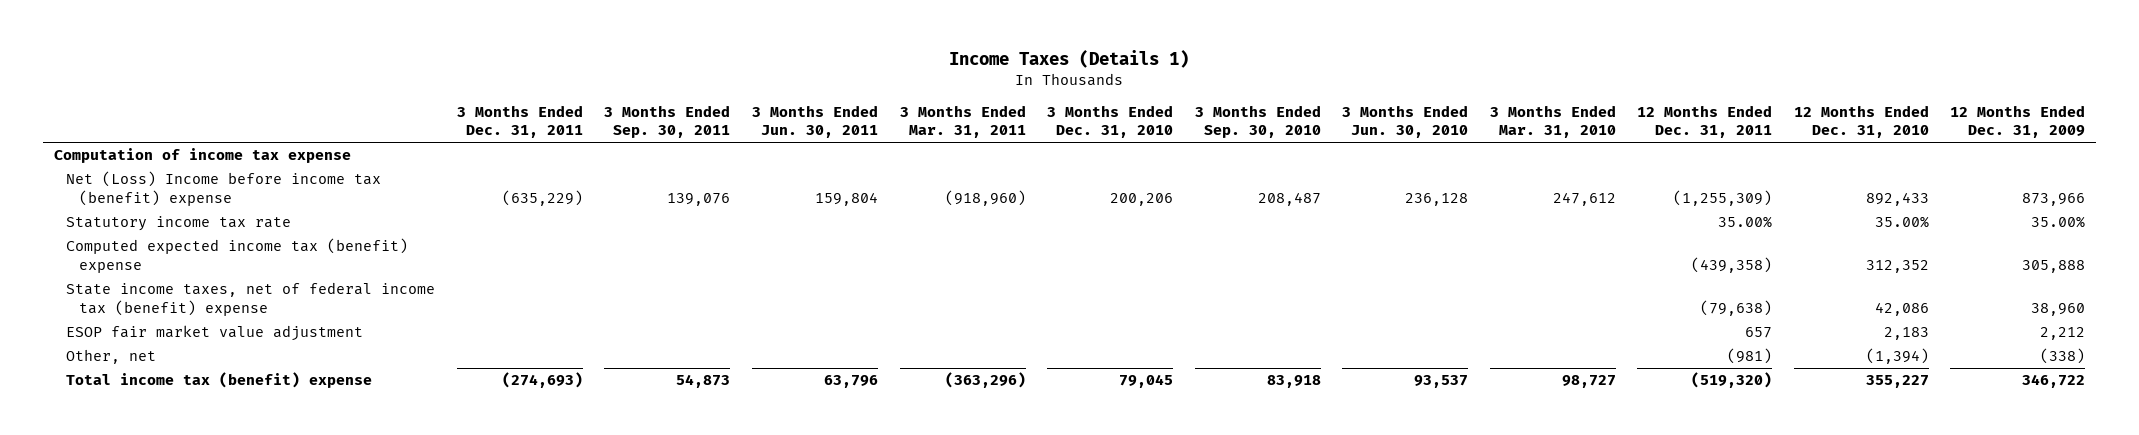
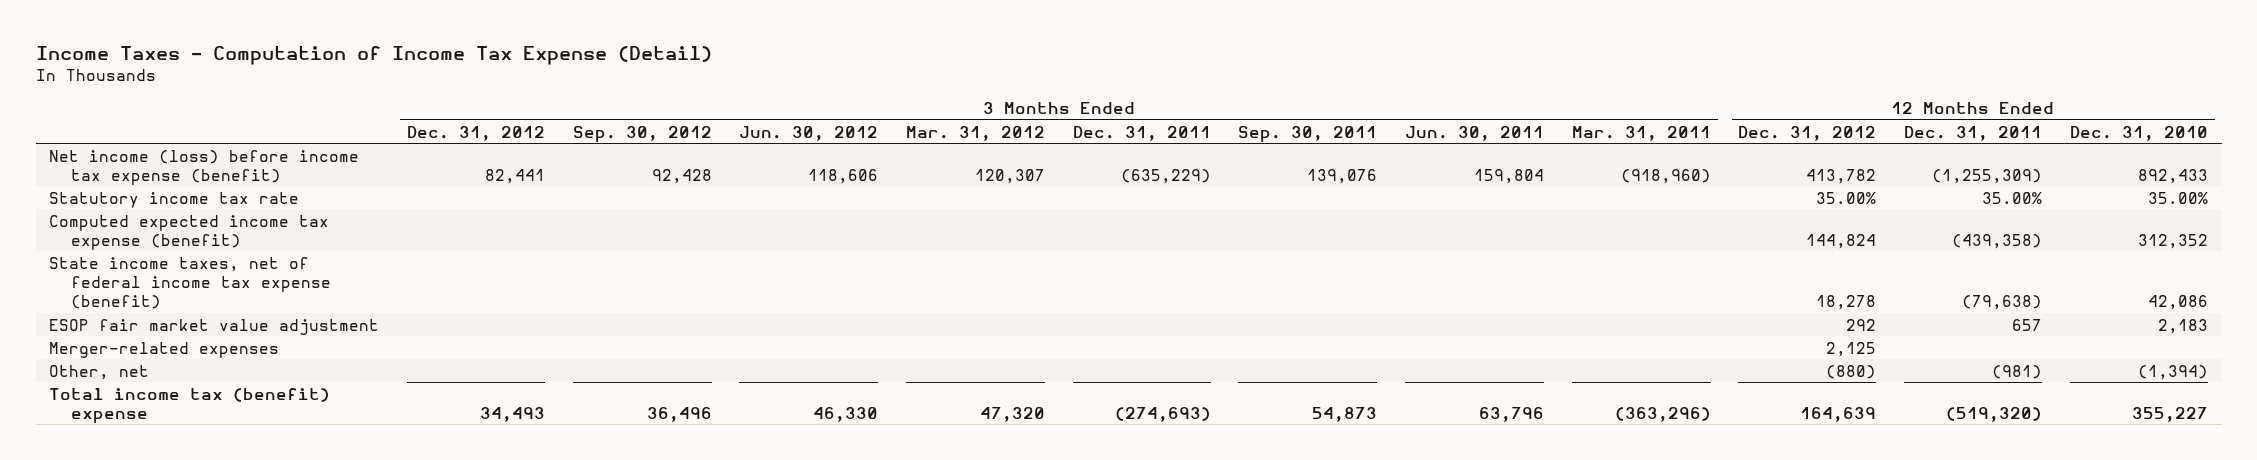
[949,50,1190,69] Income Taxes (Details 1) -> [35,45,712,65] Income Taxes - Computation of Income Tax Expense (Detail)
[1047,104,1174,139] 3 Months Ended Dec. 31, 2010 -> none
[1194,104,1321,139] 3 Months Ended Sep. 30, 2010 -> none
[1342,104,1469,139] 3 Months Ended Jun. 30, 2010 -> none
[1489,104,1616,139] 3 Months Ended Mar. 31, 2010 -> none
[1950,104,2086,139] 12 Months Ended Dec. 31, 2009 -> none
none -> [407,125,546,141] Dec. 31, 2012
none -> [572,125,712,142] Sep. 30, 2012
none -> [739,125,879,141] Jun. 30, 2012
none -> [906,125,1046,141] Mar. 31, 2012
none -> [1738,125,1877,141] Dec. 31, 2012
[53,148,351,164] Computation of income tax expense -> none
[66,171,382,206] Net (Loss) Income before income tax (benefit) expense -> [49,149,360,185] Net income (loss) before income tax expense (benefit)
[66,238,409,273] Computed expected income tax (benefit) expense -> [49,214,330,250] Computed expected income tax expense (benefit)
[66,282,436,316] State income taxes, net of federal income tax (benefit) expense -> [49,256,332,309] State income taxes, net of federal income tax expense (benefit)
none -> [49,341,280,358] Merger-related expenses

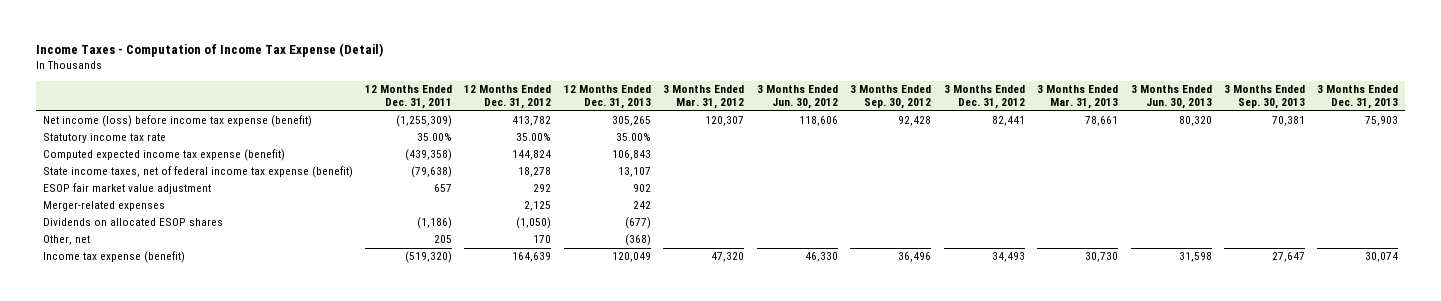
[1072,125,1211,141] Dec. 31, 2011 -> none
[1238,125,1378,142] Sep. 30, 2011 -> none
[1405,125,1545,141] Jun. 30, 2011 -> none
[1571,125,1711,141] Mar. 31, 2011 -> none
[2069,125,2208,141] Dec. 31, 2010 -> none
none -> [563,85,651,110] 12 Months Ended Dec. 31, 2013
none -> [1037,85,1119,110] 3 Months Ended Mar. 31, 2013
none -> [1130,85,1212,110] 3 Months Ended Jun. 30, 2013
none -> [1224,85,1306,110] 3 Months Ended Sep. 30, 2013
none -> [1317,85,1399,110] 3 Months Ended Dec. 31, 2013
none -> [42,218,223,227] Dividends on allocated ESOP shares
[1826,364,1877,379] (880) -> [533,235,552,244] 170
[1992,364,2043,379] (981) -> [433,235,452,244] 205
[49,387,331,423] Total income tax (benefit) expense -> [42,251,185,264] Income tax expense (benefit)

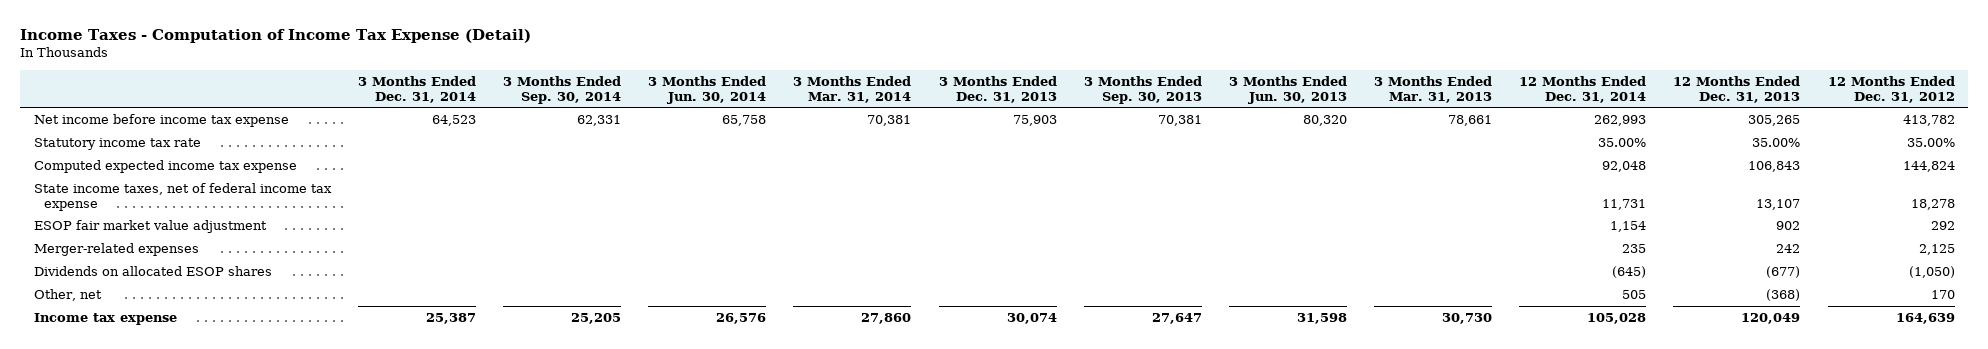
[364,85,452,110] 12 Months Ended Dec. 31, 2011 -> none
[663,85,745,110] 3 Months Ended Mar. 31, 2012 -> none
[756,85,838,110] 3 Months Ended Jun. 30, 2012 -> none
[850,85,932,110] 3 Months Ended Sep. 30, 2012 -> none
[943,85,1025,110] 3 Months Ended Dec. 31, 2012 -> none
none -> [357,76,476,103] 3 Months Ended Dec. 31, 2014
none -> [503,76,622,104] 3 Months Ended Sep. 30, 2014
none -> [648,76,767,104] 3 Months Ended Jun. 30, 2014
none -> [793,76,912,103] 3 Months Ended Mar. 31, 2014
none -> [1519,76,1647,103] 12 Months Ended Dec. 31, 2014
[42,115,312,128] Net income (loss) before income tax expense (benefit) -> [33,113,289,127] Net income before income tax expense
[42,149,285,162] Computed expected income tax expense (benefit) -> [33,159,297,173] Computed expected income tax expense
[42,166,353,179] State income taxes, net of federal income tax expense (benefit) -> [33,182,332,211] State income taxes, net of federal income tax expense
[42,251,185,264] Income tax expense (benefit) -> [33,312,177,325] Income tax expense

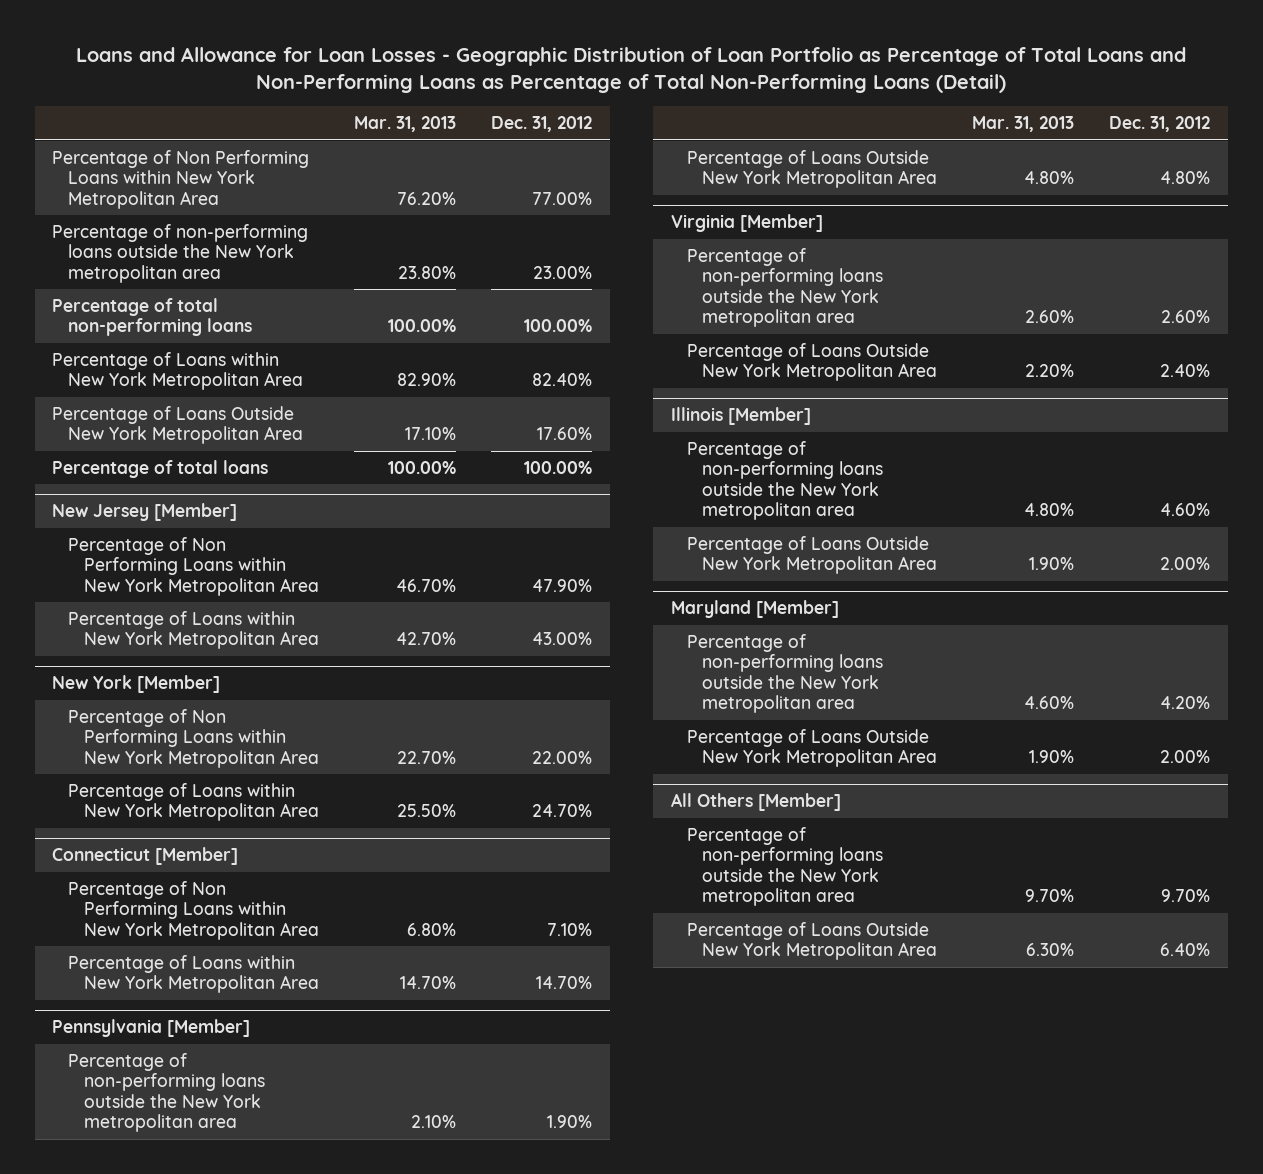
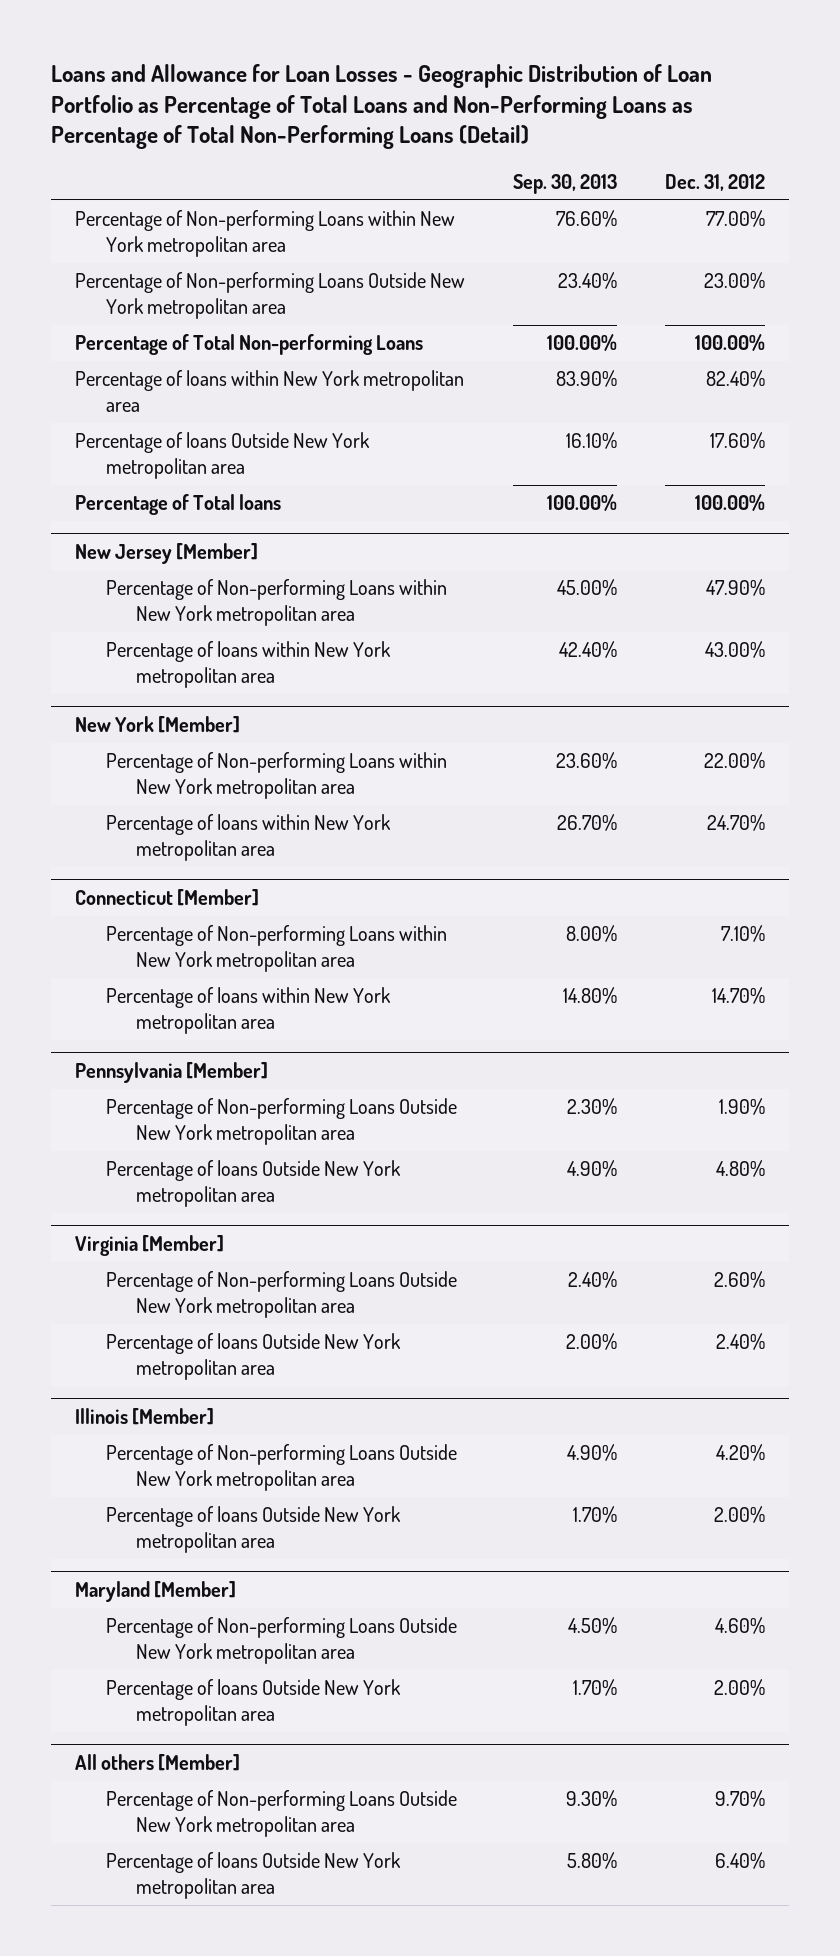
[354,116,457,133] Mar. 31, 2013 -> none
none -> [513,173,618,194] Sep. 30, 2013
[52,149,310,209] Percentage of Non Performing Loans within New York Metropolitan Area -> [75,210,456,258] Percentage of Non-performing Loans within New York metropolitan area
[52,223,309,283] Percentage of non-performing loans outside the New York metropolitan area -> [75,272,466,320] Percentage of Non-performing Loans Outside New York metropolitan area
[52,297,253,337] Percentage of total non-performing loans -> [75,334,424,356] Percentage of Total Non-performing Loans
[52,351,304,391] Percentage of Loans within New York Metropolitan Area -> [75,370,465,413] Percentage of loans within New York metropolitan area
[52,405,304,445] Percentage of Loans Outside New York Metropolitan Area -> [75,432,371,480] Percentage of loans Outside New York metropolitan area
[52,459,269,478] Percentage of total loans -> [75,494,282,516] Percentage of Total loans
[68,536,320,596] Percentage of Non Performing Loans within New York Metropolitan Area -> [105,579,447,627] Percentage of Non-performing Loans within New York metropolitan area
[68,610,320,650] Percentage of Loans within New York Metropolitan Area -> [105,641,391,689] Percentage of loans within New York metropolitan area
[68,708,320,768] Percentage of Non Performing Loans within New York Metropolitan Area -> [105,752,447,800] Percentage of Non-performing Loans within New York metropolitan area
[68,782,320,822] Percentage of Loans within New York Metropolitan Area -> [105,814,391,862] Percentage of loans within New York metropolitan area
[68,880,320,940] Percentage of Non Performing Loans within New York Metropolitan Area -> [105,925,447,973] Percentage of Non-performing Loans within New York metropolitan area
[68,954,320,994] Percentage of Loans within New York Metropolitan Area -> [105,987,391,1035] Percentage of loans within New York metropolitan area
[68,1052,266,1133] Percentage of non-performing loans outside the New York metropolitan area -> [105,1098,457,1146] Percentage of Non-performing Loans Outside New York metropolitan area
[686,149,938,189] Percentage of Loans Outside New York Metropolitan Area -> [105,1160,401,1208] Percentage of loans Outside New York metropolitan area
[686,247,884,328] Percentage of non-performing loans outside the New York metropolitan area -> [105,1271,457,1319] Percentage of Non-performing Loans Outside New York metropolitan area
[686,342,938,382] Percentage of Loans Outside New York Metropolitan Area -> [105,1333,401,1381] Percentage of loans Outside New York metropolitan area
[686,440,884,521] Percentage of non-performing loans outside the New York metropolitan area -> [105,1444,457,1492] Percentage of Non-performing Loans Outside New York metropolitan area
[1160,503,1211,517] 4.60% -> [715,1444,765,1462] 4.20%
[686,535,938,575] Percentage of Loans Outside New York Metropolitan Area -> [105,1506,401,1554] Percentage of loans Outside New York metropolitan area
[686,633,884,714] Percentage of non-performing loans outside the New York metropolitan area -> [105,1617,457,1665] Percentage of Non-performing Loans Outside New York metropolitan area
[1160,696,1211,710] 4.20% -> [714,1617,765,1635] 4.60%
[686,728,938,768] Percentage of Loans Outside New York Metropolitan Area -> [105,1679,401,1727] Percentage of loans Outside New York metropolitan area
[670,793,841,812] All Others [Member] -> [75,1754,241,1772] All others [Member]
[686,826,884,907] Percentage of non-performing loans outside the New York metropolitan area -> [105,1790,457,1838] Percentage of Non-performing Loans Outside New York metropolitan area
[686,921,938,961] Percentage of Loans Outside New York Metropolitan Area -> [105,1852,401,1900] Percentage of loans Outside New York metropolitan area

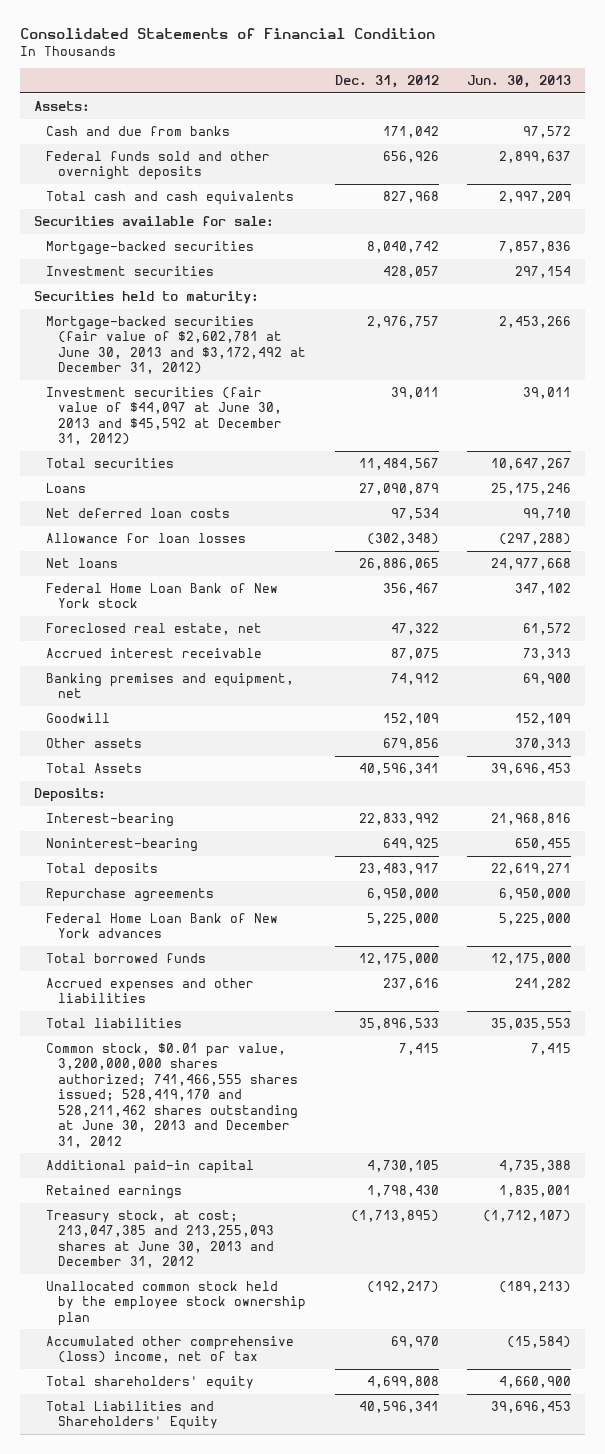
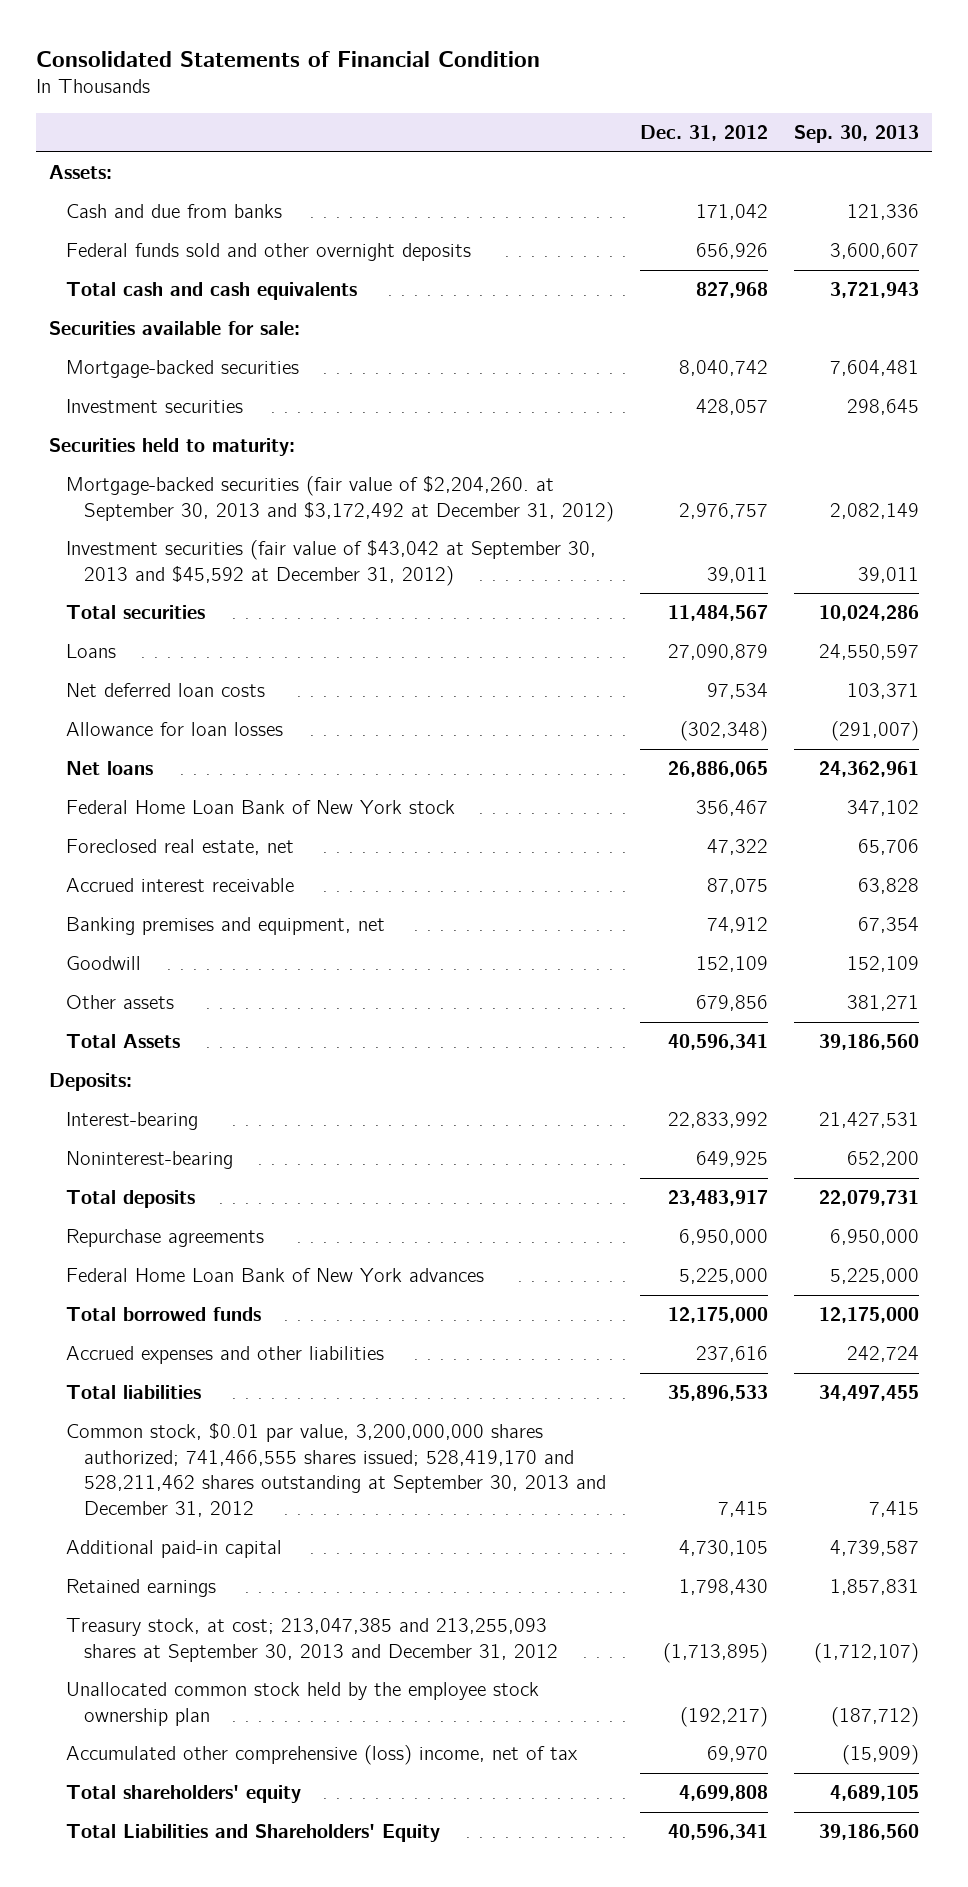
[466,75,571,89] Jun. 30, 2013 -> none
none -> [793,125,919,144] Sep. 30, 2013
[46,315,307,375] Mortgage-backed securities (fair value of $2,602,781 at June 30, 2013 and $3,172,492 at December 31, 2012) -> [66,476,615,522] Mortgage-backed securities (fair value of $2,204,260. at September 30, 2013 and $3,172,492 at December 31, 2012)
[46,386,283,446] Investment securities (fair value of $44,097 at June 30, 2013 and $45,592 at December 31, 2012) -> [66,540,597,586] Investment securities (fair value of $43,042 at September 30, 2013 and $45,592 at December 31, 2012)
[46,1042,299,1148] Common stock, $0.01 par value, 3,200,000,000 shares authorized; 741,466,555 shares issued; 528,419,170 and 528,211,462 shares outstanding at June 30, 2013 and December 31, 2012 -> [66,1423,607,1518] Common stock, $0.01 par value, 3,200,000,000 shares authorized; 741,466,555 shares issued; 528,419,170 and 528,211,462 shares outstanding at September 30, 2013 and December 31, 2012
[46,1209,275,1269] Treasury stock, at cost; 213,047,385 and 213,255,093 shares at June 30, 2013 and December 31, 2012 -> [66,1618,559,1662] Treasury stock, at cost; 213,047,385 and 213,255,093 shares at September 30, 2013 and December 31, 2012

